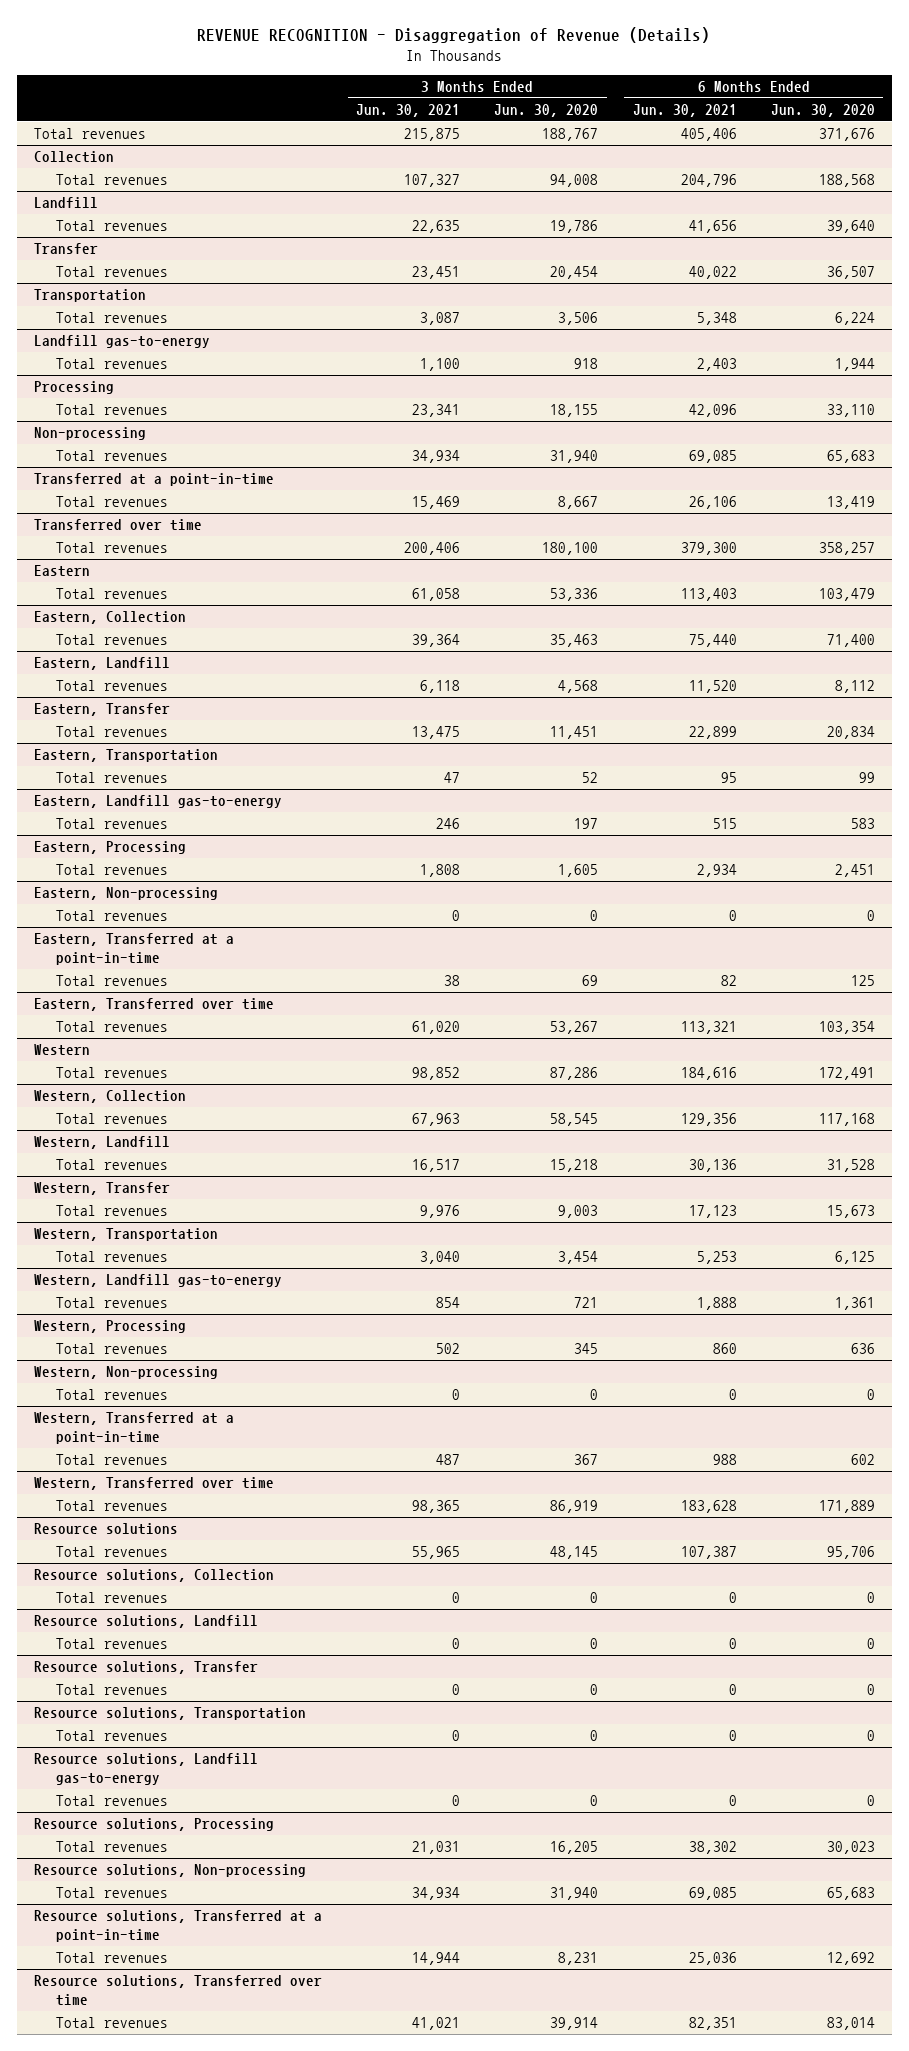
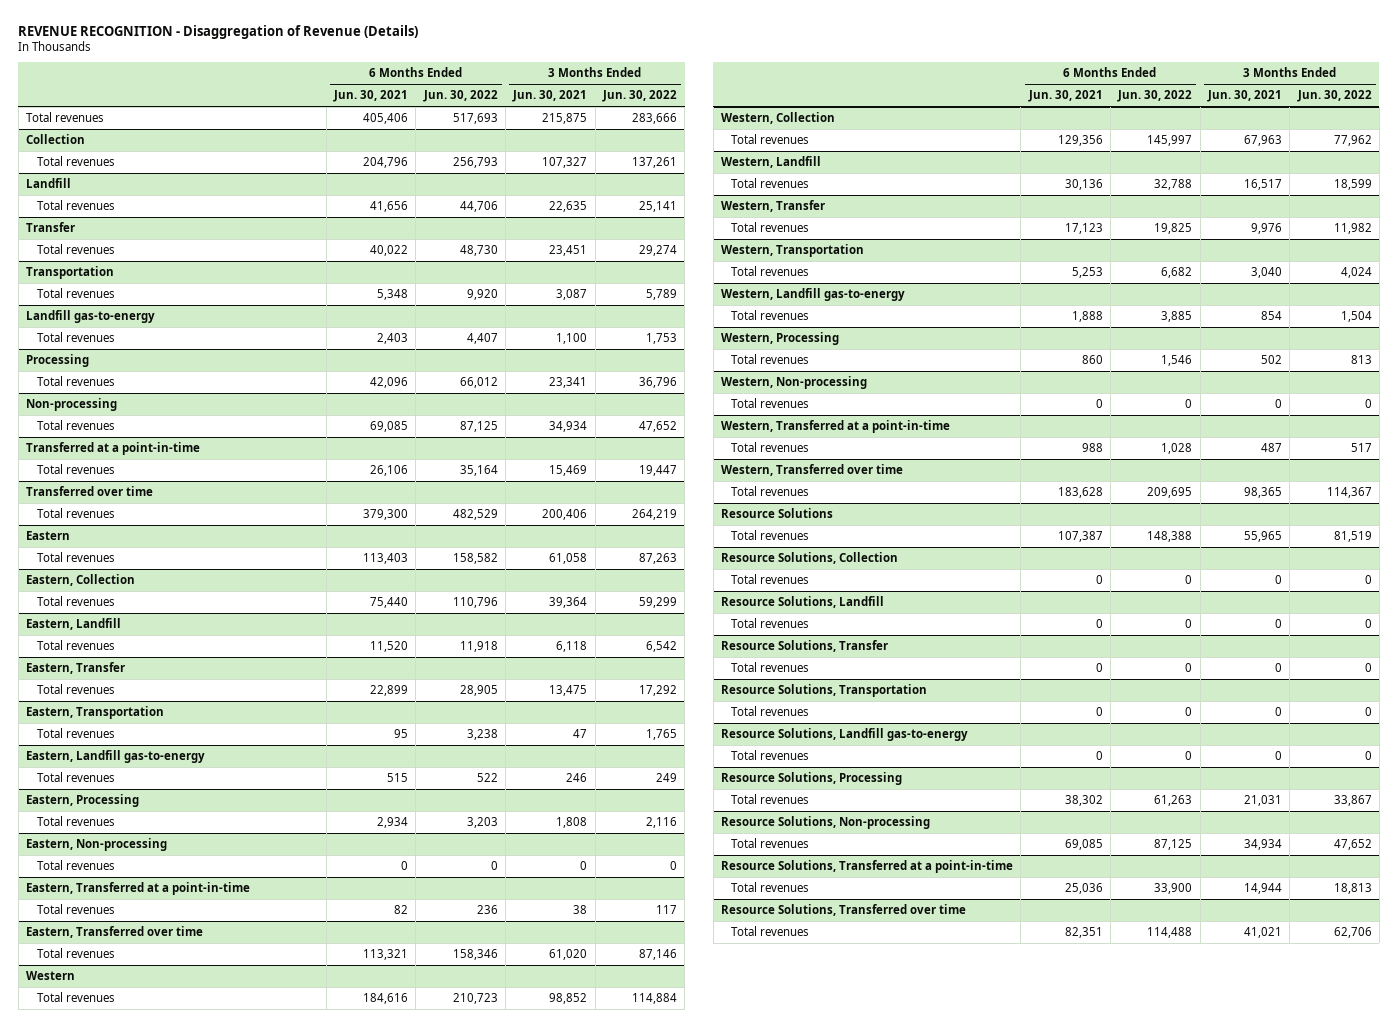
[494,104,599,118] Jun. 30, 2020 -> none
[770,104,875,118] Jun. 30, 2020 -> none
none -> [422,90,498,103] Jun. 30, 2022
none -> [602,90,678,103] Jun. 30, 2022
[34,1523,179,1536] Resource solutions -> [720,508,833,519] Resource Solutions
[34,1569,275,1583] Resource solutions, Collection -> [720,552,898,565] Resource Solutions, Collection
[34,1615,259,1629] Resource solutions, Landfill -> [720,596,884,609] Resource Solutions, Landfill
[34,1661,259,1675] Resource solutions, Transfer -> [720,640,888,653] Resource Solutions, Transfer
[34,1707,307,1721] Resource solutions, Transportation -> [720,684,927,698] Resource Solutions, Transportation
[34,1753,259,1786] Resource solutions, Landfill gas-to-energy -> [720,728,968,742] Resource Solutions, Landfill gas-to-energy
[34,1818,275,1832] Resource solutions, Processing -> [720,772,902,786] Resource Solutions, Processing
[34,1864,307,1878] Resource solutions, Non-processing -> [720,816,930,830] Resource Solutions, Non-processing
[34,1910,323,1943] Resource solutions, Transferred at a point-in-time -> [720,860,1013,874] Resource Solutions, Transferred at a point-in-time
[34,1975,323,2007] Resource solutions, Transferred over time -> [720,904,966,917] Resource Solutions, Transferred over time

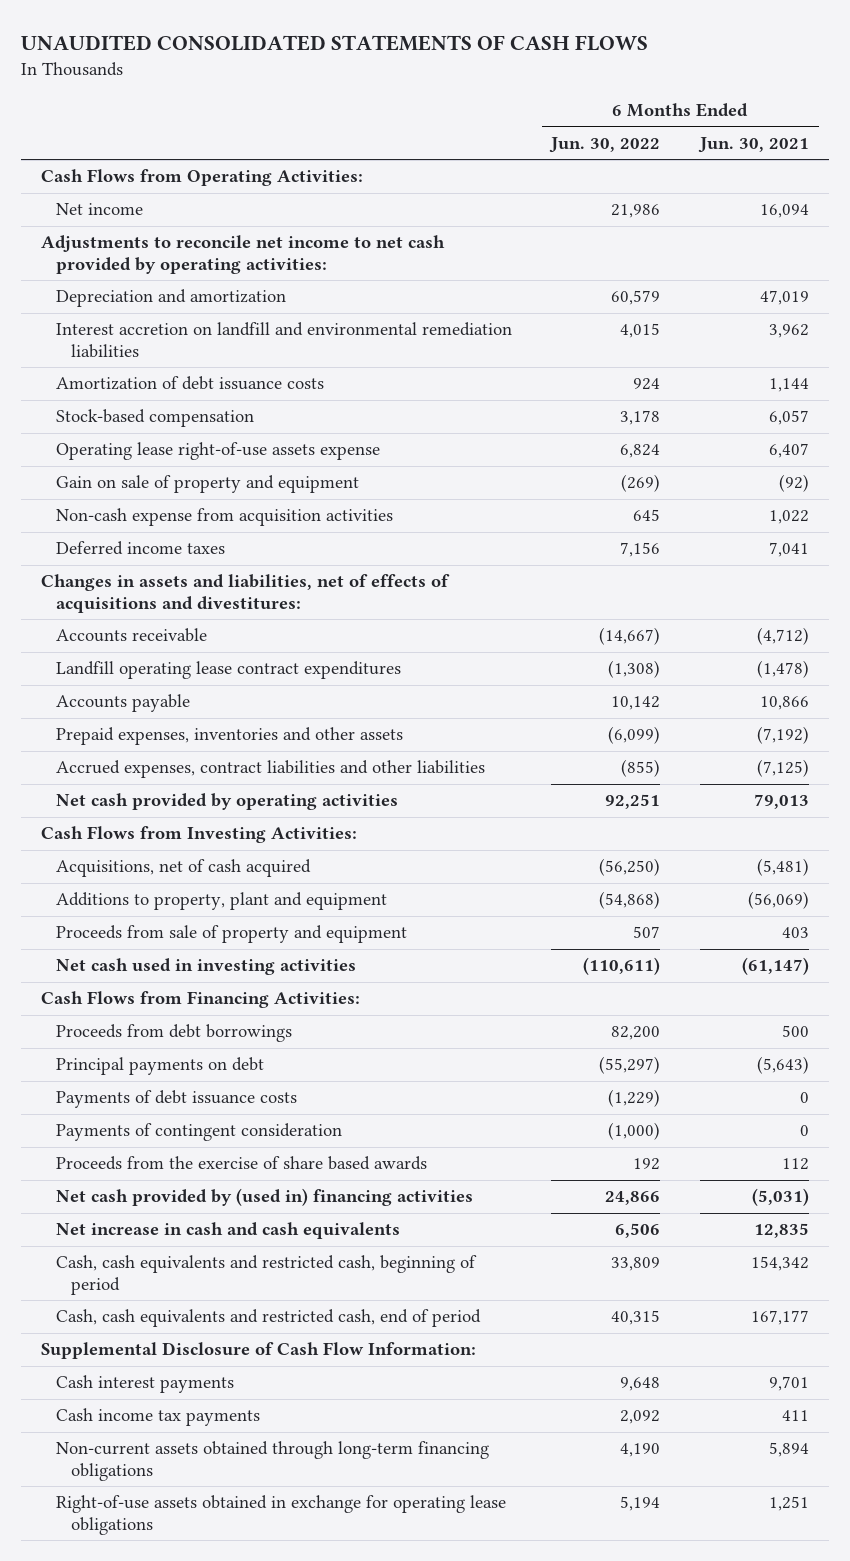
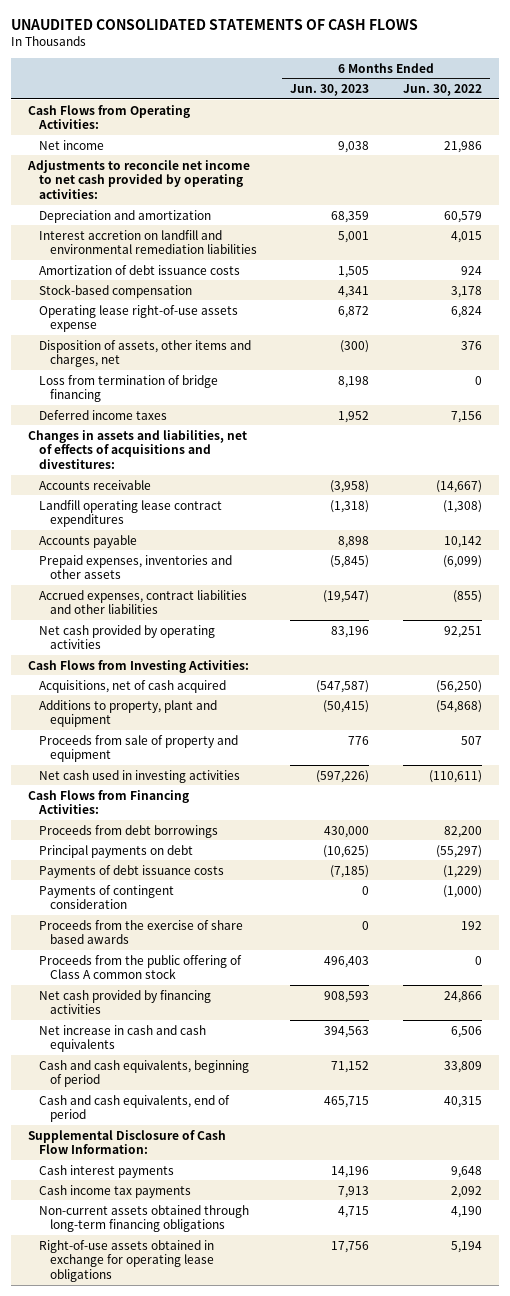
[698,137,810,154] Jun. 30, 2021 -> none
none -> [290,83,370,96] Jun. 30, 2023
[55,475,359,494] Gain on sale of property and equipment -> none
[55,508,393,527] Non-cash expense from acquisition activities -> none
none -> [38,339,251,368] Disposition of assets, other items and charges, net
none -> [38,374,218,403] Loss from termination of bridge financing
none -> [38,954,242,980] Proceeds from the public offering of Class A common stock
[55,1188,473,1207] Net cash provided by (used in) financing activities -> [38,989,211,1015] Net cash provided by financing activities
[55,1255,477,1296] Cash, cash equivalents and restricted cash, beginning of period -> [38,1059,249,1088] Cash and cash equivalents, beginning of period
[55,1309,481,1328] Cash, cash equivalents and restricted cash, end of period -> [38,1094,230,1123] Cash and cash equivalents, end of period

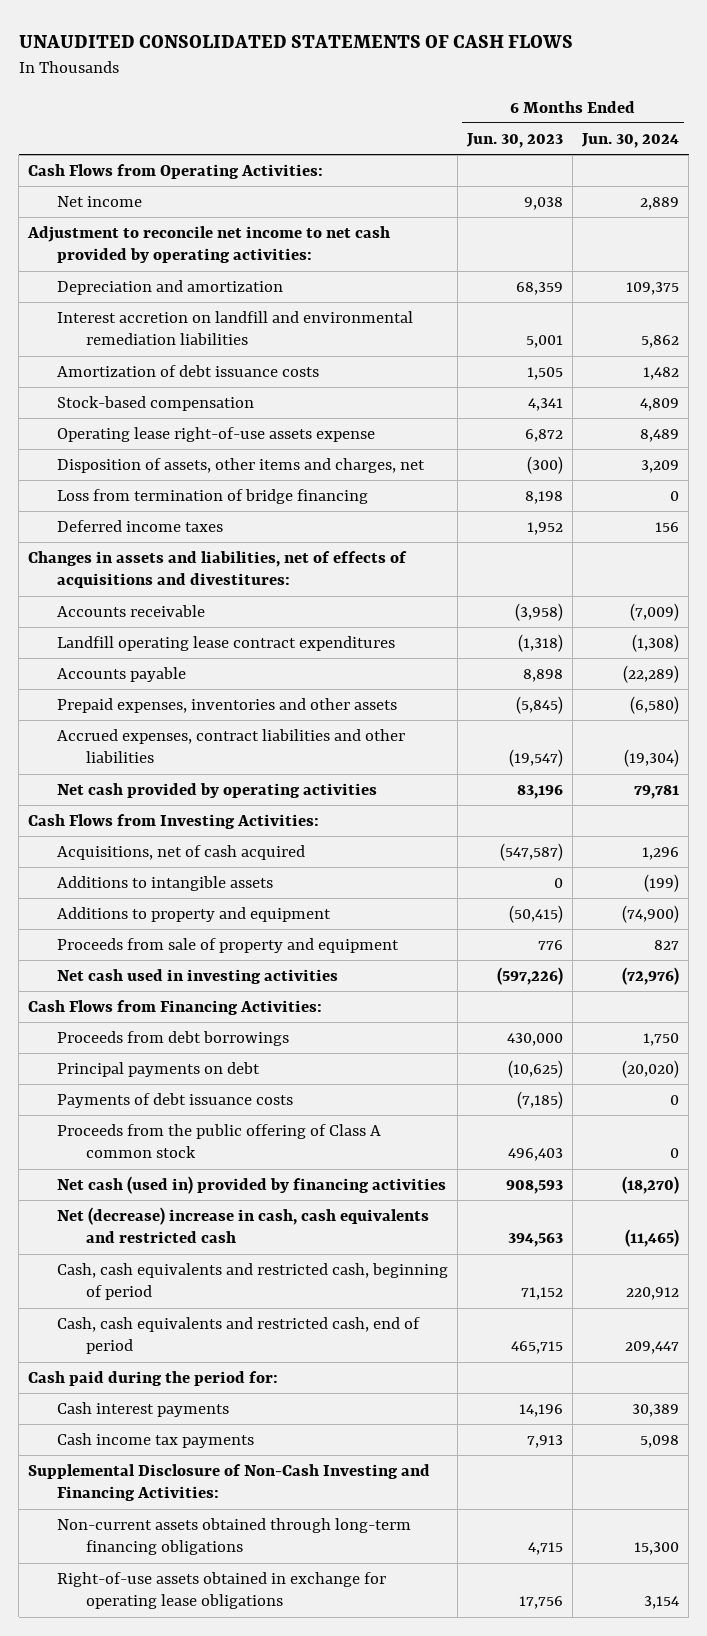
[403,83,483,96] Jun. 30, 2022 -> none
none -> [581,133,680,149] Jun. 30, 2024
[26,159,250,200] Adjustments to reconcile net income to net cash provided by operating activities: -> [27,226,391,264] Adjustment to reconcile net income to net cash provided by operating activities:
none -> [57,876,274,892] Additions to intangible assets
[38,699,217,728] Additions to property, plant and equipment -> [57,907,332,923] Additions to property and equipment
[38,884,174,910] Payments of contingent consideration -> none
[38,919,243,945] Proceeds from the exercise of share based awards -> none
[27,1129,226,1155] Supplemental Disclosure of Cash Flow Information: -> none
[38,989,211,1015] Net cash provided by financing activities -> [57,1176,447,1195] Net cash (used in) provided by financing activities
[38,1024,206,1053] Net increase in cash and cash equivalents -> [57,1207,430,1244] Net (decrease) increase in cash, cash equivalents and restricted cash
[38,1059,249,1088] Cash and cash equivalents, beginning of period -> [57,1263,449,1301] Cash, cash equivalents and restricted cash, beginning of period
[38,1094,230,1123] Cash and cash equivalents, end of period -> [57,1317,421,1355] Cash, cash equivalents and restricted cash, end of period
none -> [28,1371,279,1387] Cash paid during the period for:
none -> [28,1464,431,1502] Supplemental Disclosure of Non-Cash Investing and Financing Activities:

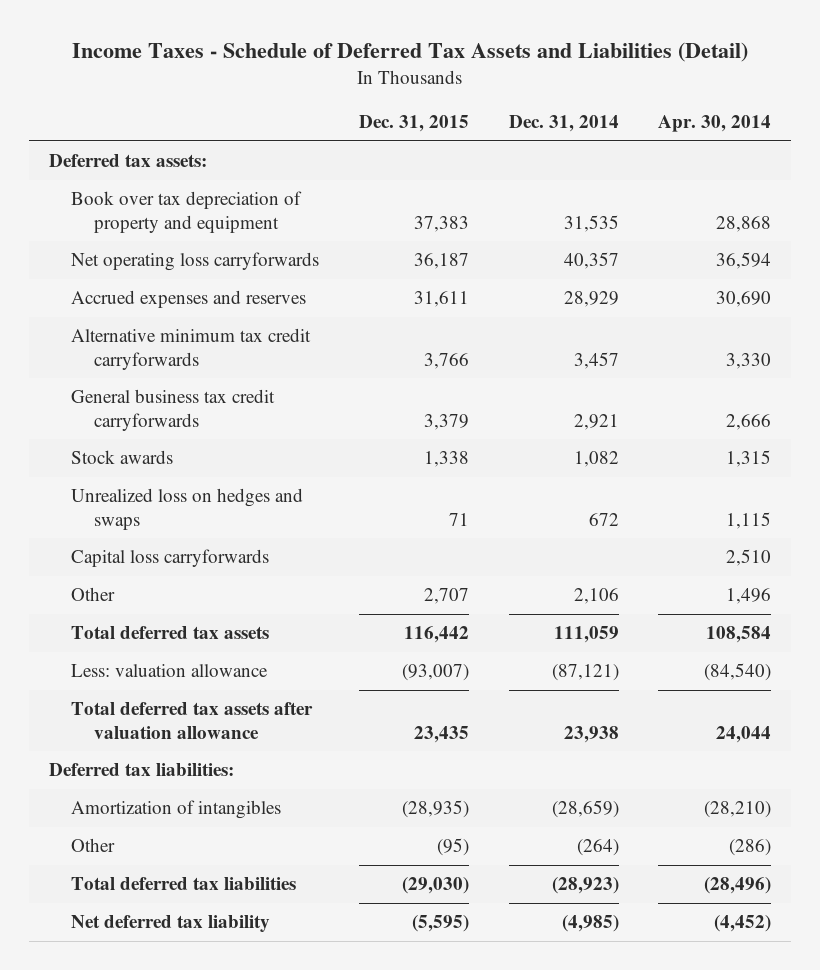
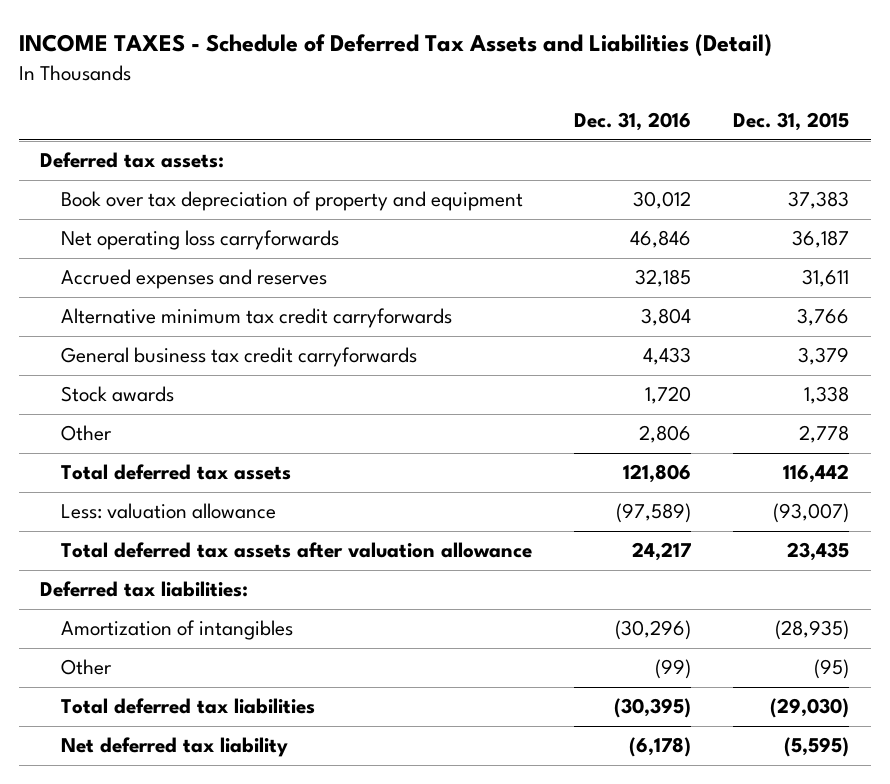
[71,42,748,63] Income Taxes - Schedule of Deferred Tax Assets and Liabilities (Detail) -> [19,34,773,57] INCOME TAXES - Schedule of Deferred Tax Assets and Liabilities (Detail)
[508,115,619,133] Dec. 31, 2014 -> none
[658,115,772,133] Apr. 30, 2014 -> none
none -> [574,111,692,131] Dec. 31, 2016
[71,488,304,530] Unrealized loss on hedges and swaps -> none
[71,549,270,568] Capital loss carryforwards -> none
[423,588,469,605] 2,707 -> [799,425,850,444] 2,778

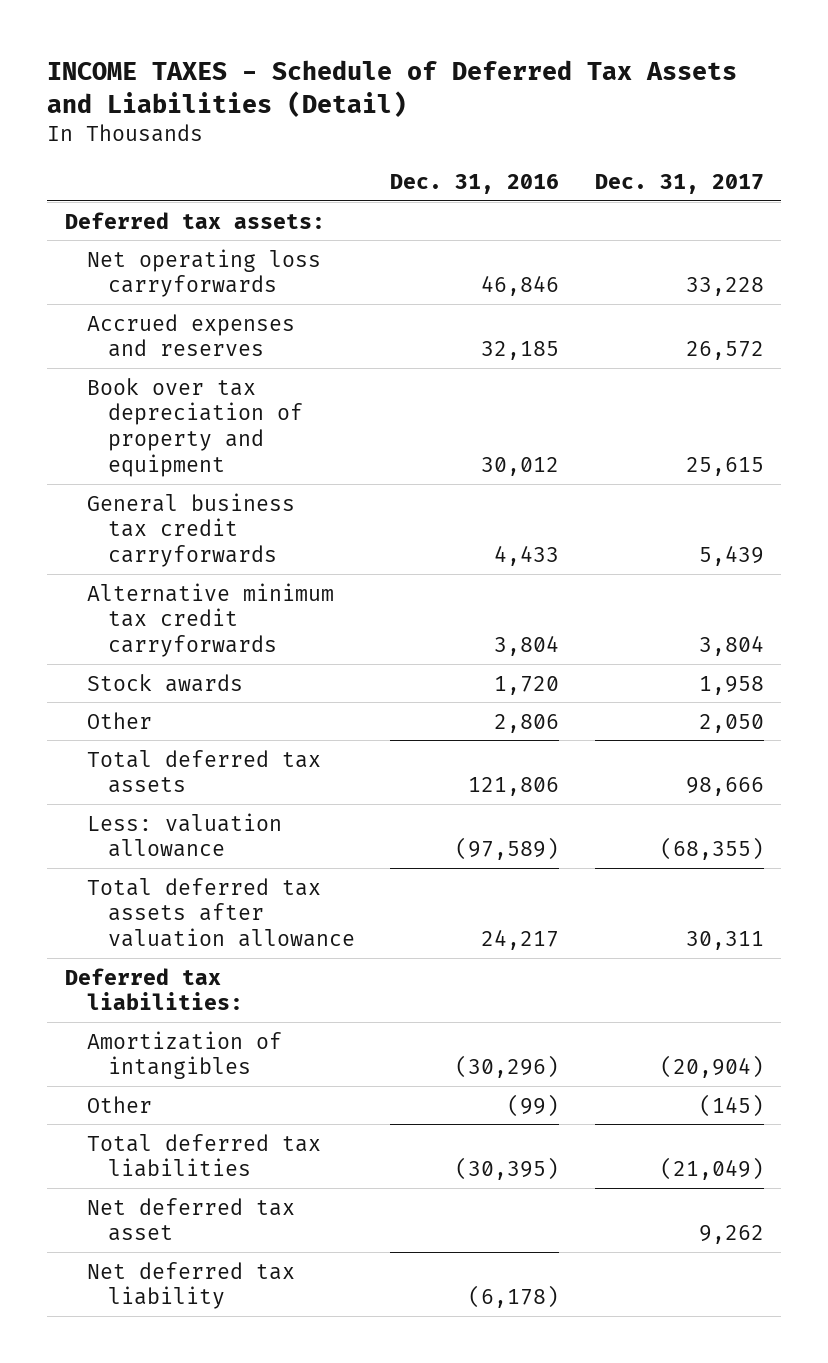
[733,111,850,131] Dec. 31, 2015 -> none
none -> [594,174,764,195] Dec. 31, 2017
[61,191,524,212] Book over tax depreciation of property and equipment -> [86,377,304,478] Book over tax depreciation of property and equipment
[61,308,453,329] Alternative minimum tax credit carryforwards -> [86,582,334,658] Alternative minimum tax credit carryforwards
none -> [86,1197,295,1242] Net deferred tax asset

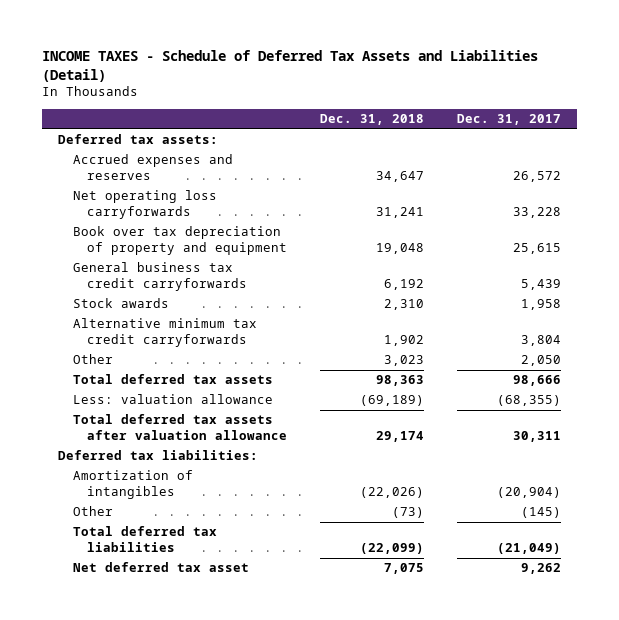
[390,174,560,195] Dec. 31, 2016 -> none
none -> [319,114,424,126] Dec. 31, 2018
[86,248,321,298] Net operating loss carryforwards -> [72,190,217,219] Net operating loss carryforwards
[86,582,334,658] Alternative minimum tax credit carryforwards -> [72,318,257,347] Alternative minimum tax credit carryforwards
[86,1261,295,1310] Net deferred tax liability -> none

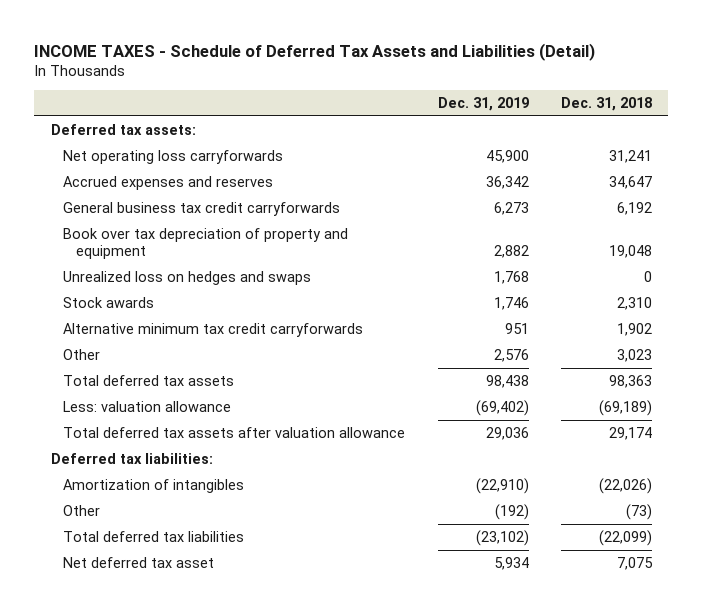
[456,114,561,126] Dec. 31, 2017 -> none
none -> [437,97,529,112] Dec. 31, 2019
[72,154,233,180] Accrued expenses and reserves -> [63,176,274,191] Accrued expenses and reserves
[72,226,288,255] Book over tax depreciation of property and equipment -> [63,228,349,259] Book over tax depreciation of property and equipment
none -> [63,271,312,286] Unrealized loss on hedges and swaps

